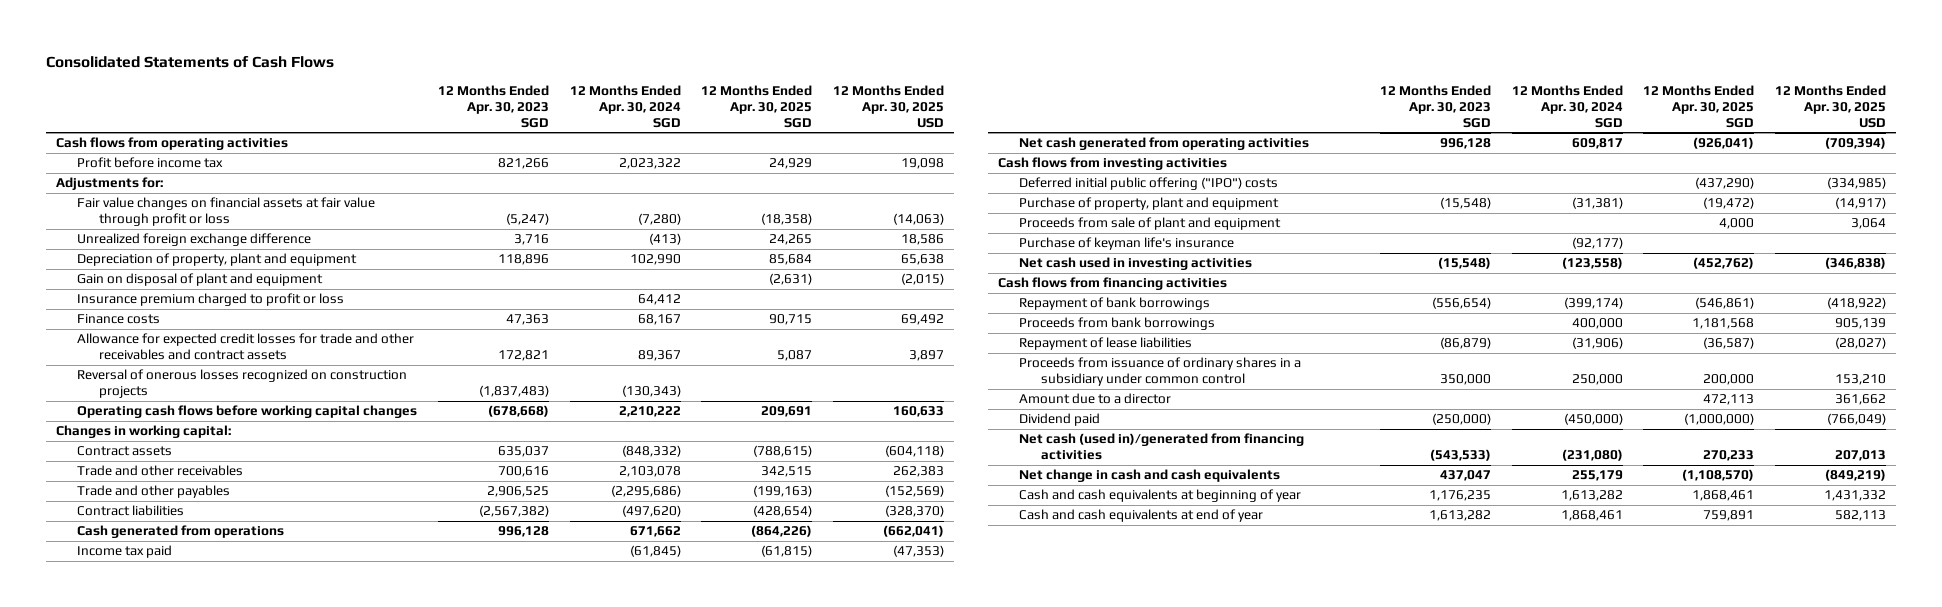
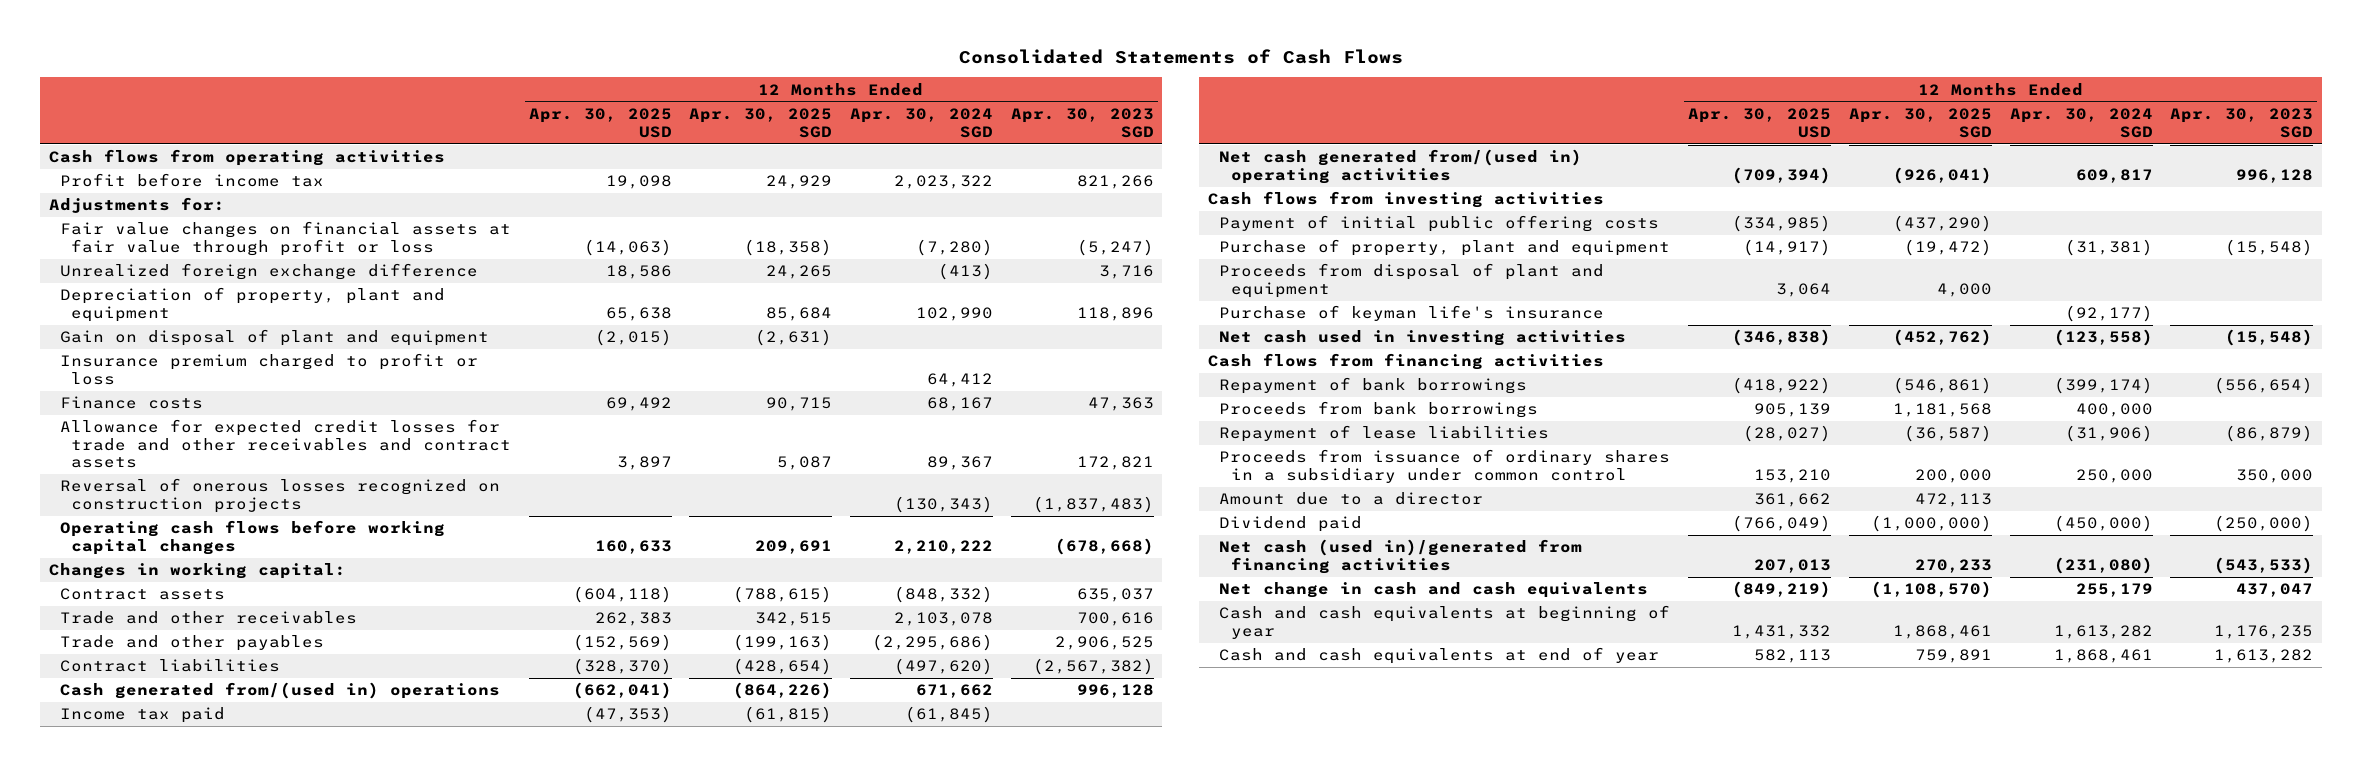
[77,525,285,539] Cash generated from operations -> [59,682,500,700] Cash generated from/(used in) operations
[1019,137,1310,151] Net cash generated from operating activities -> [1219,149,1583,184] Net cash generated from/(used in) operating activities
[1019,177,1279,191] Deferred initial public offering ("IPO") costs -> [1219,215,1660,233] Payment of initial public offering costs
[1019,217,1282,231] Proceeds from sale of plant and equipment -> [1219,263,1605,298] Proceeds from disposal of plant and equipment

